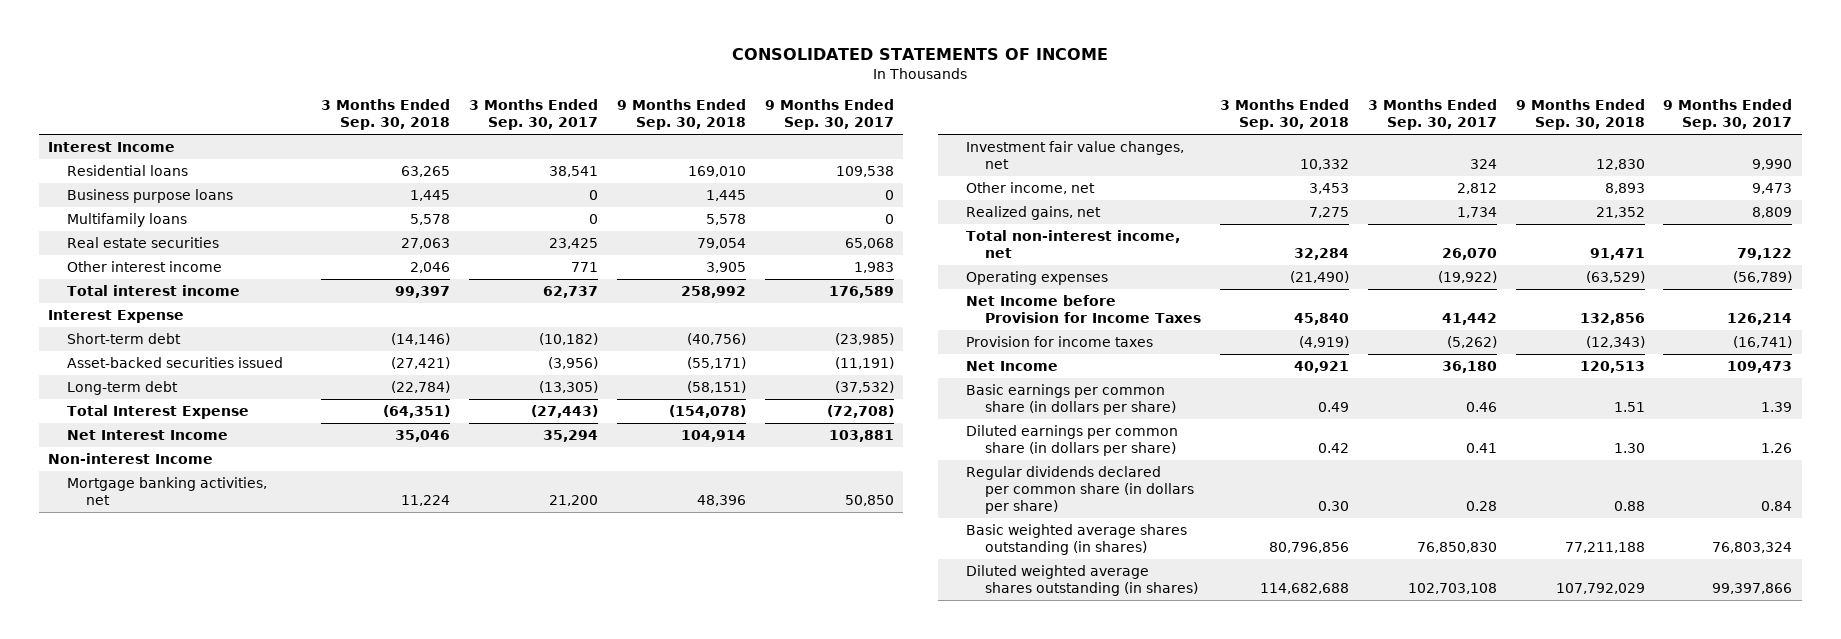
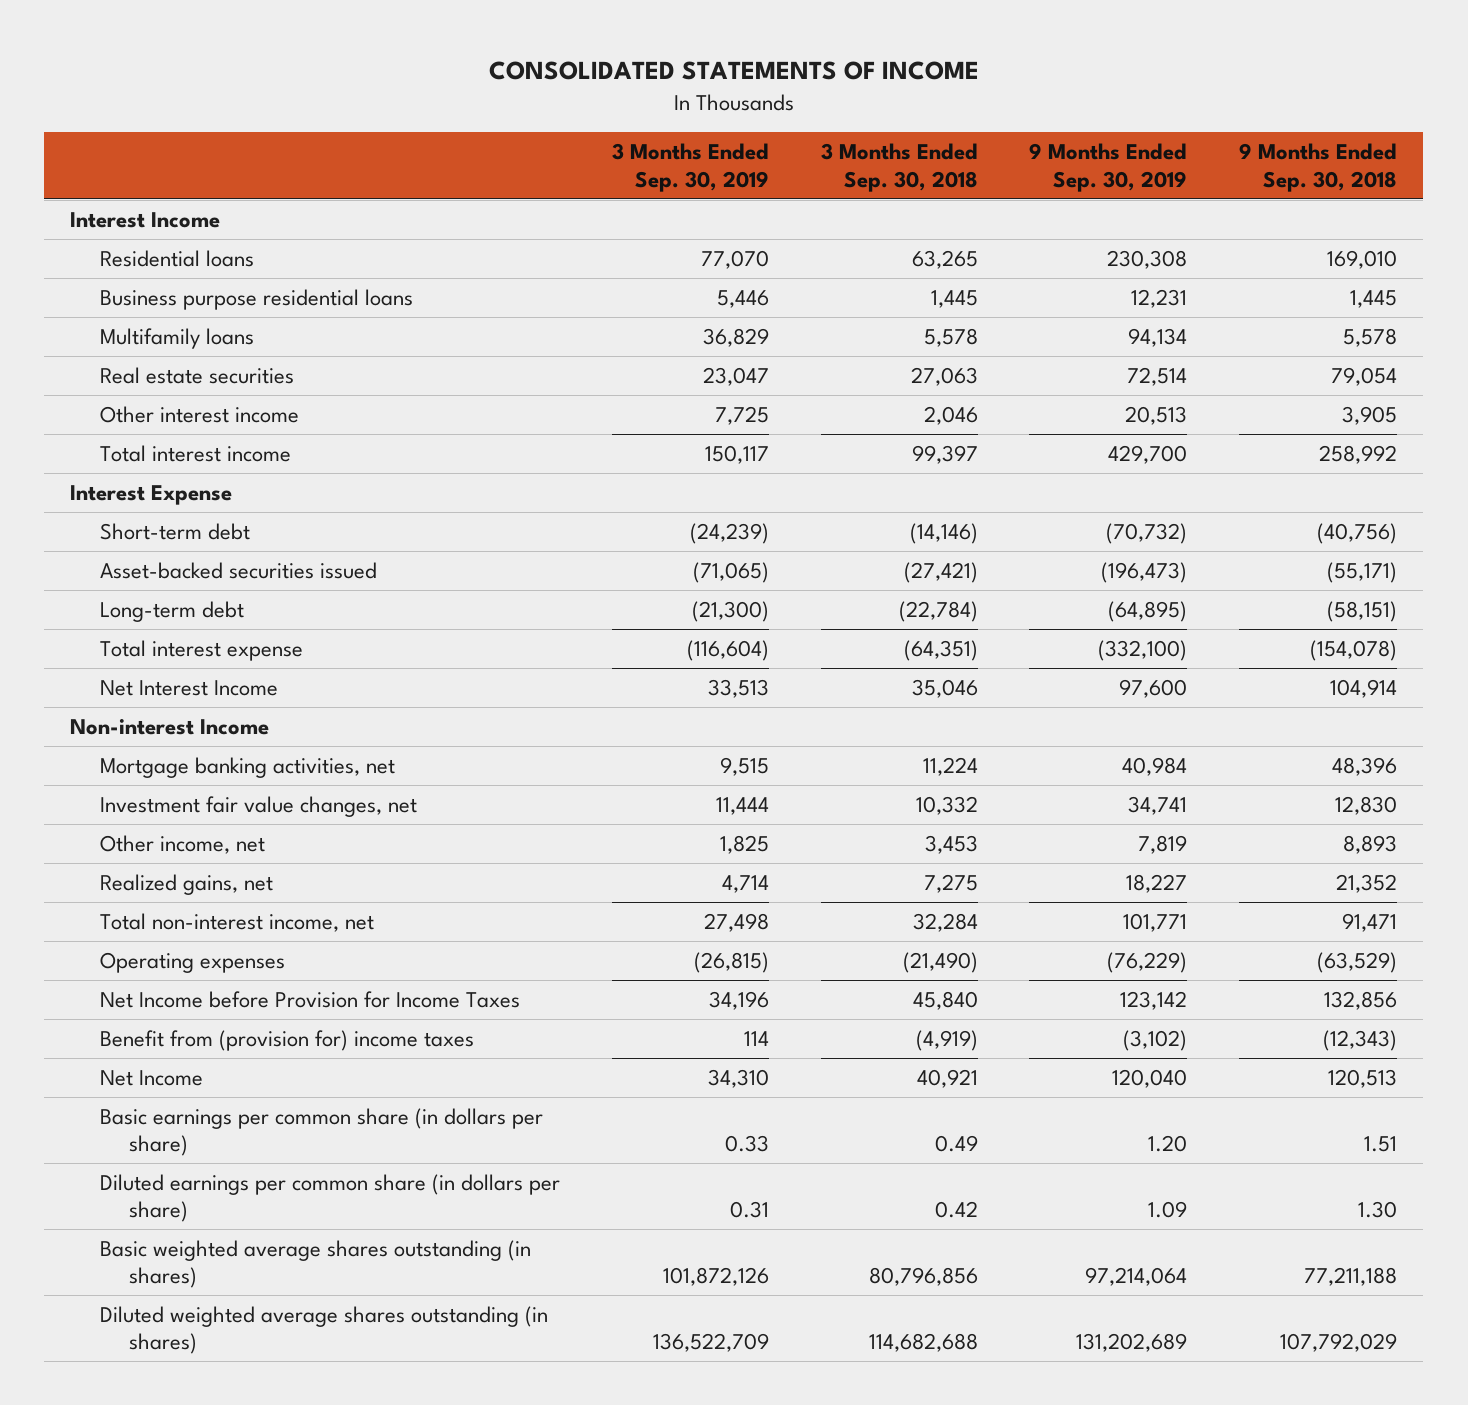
[468,99,598,130] 3 Months Ended Sep. 30, 2017 -> none
[764,99,894,130] 9 Months Ended Sep. 30, 2017 -> none
none -> [611,143,769,192] 3 Months Ended Sep. 30, 2019
none -> [1029,143,1188,192] 9 Months Ended Sep. 30, 2019
[67,189,234,204] Business purpose loans -> [99,288,413,310] Business purpose residential loans
[67,405,250,420] Total Interest Expense -> [99,639,303,661] Total interest expense
[965,336,1153,348] Provision for income taxes -> [99,1029,474,1051] Benefit from (provision for) income taxes
[965,466,1194,515] Regular dividends declared per common share (in dollars per share) -> none

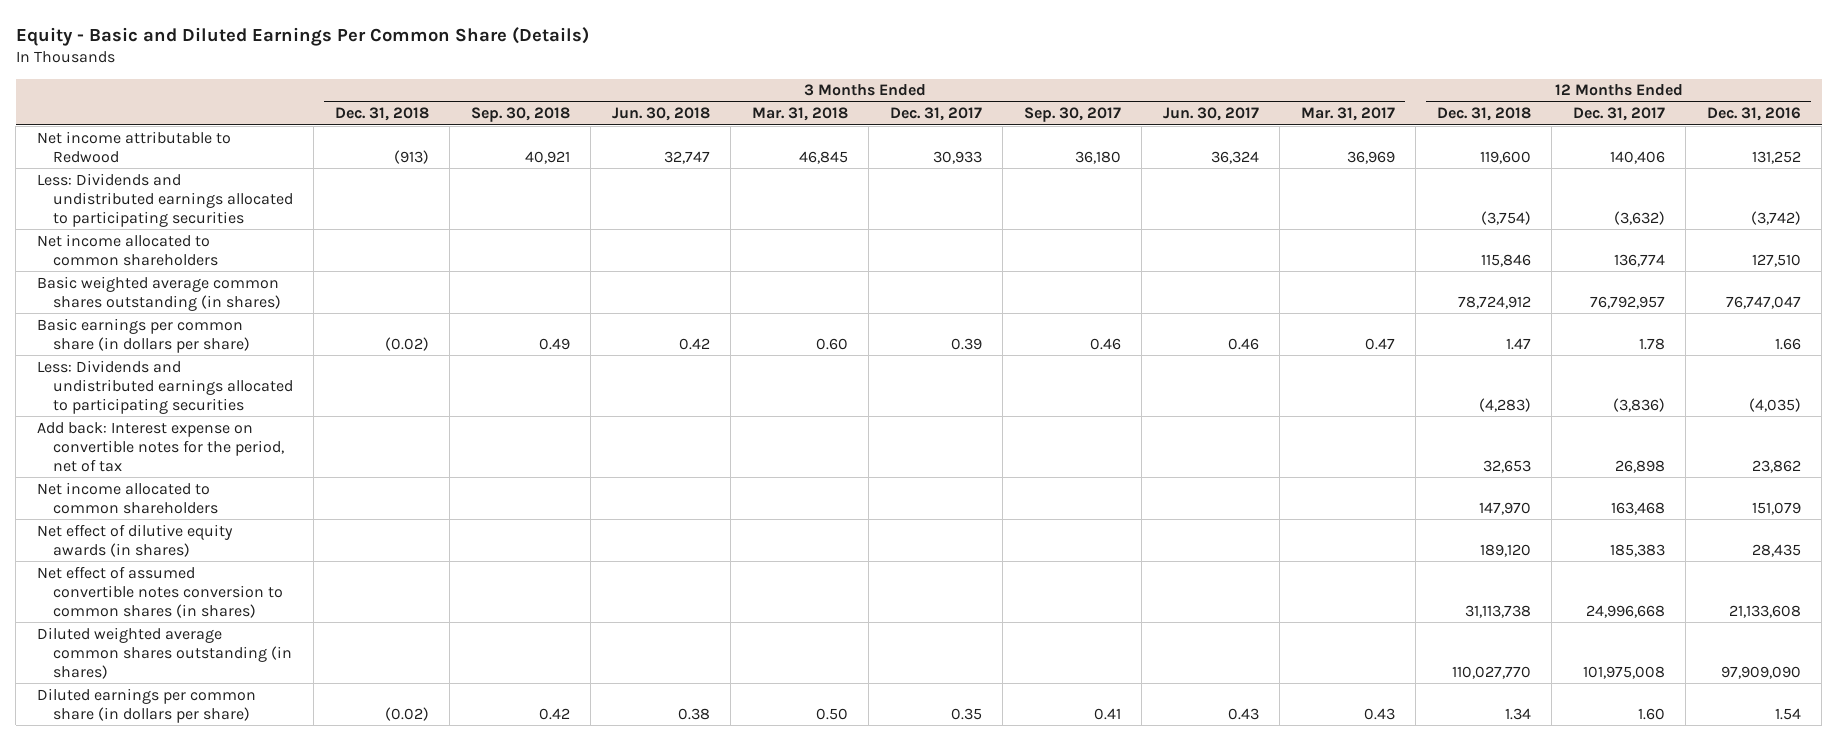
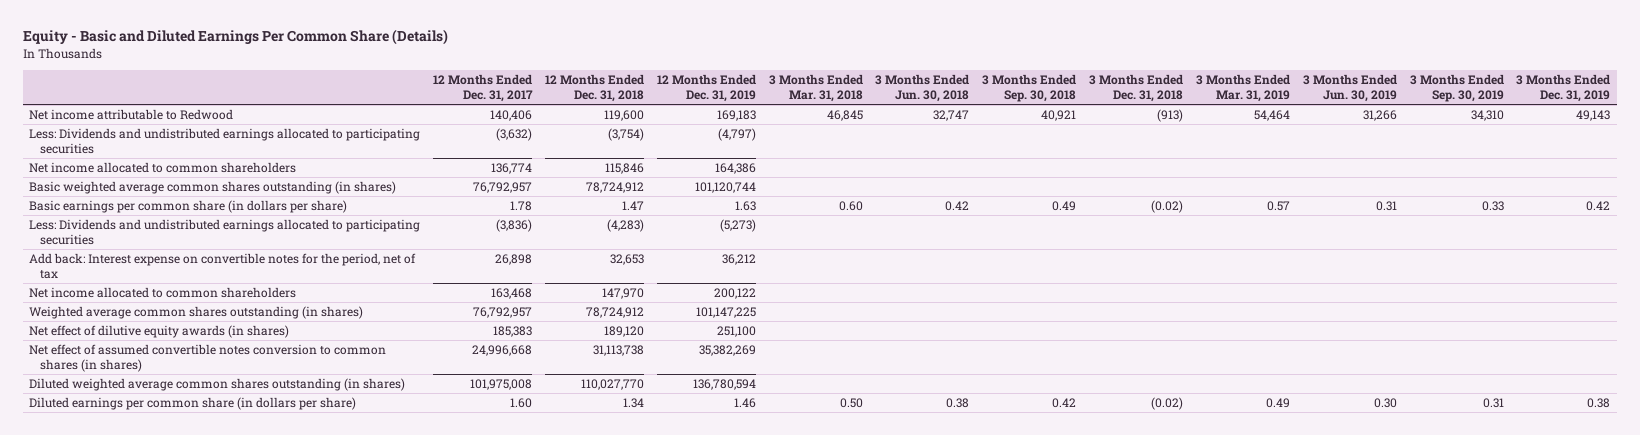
[889,107,982,122] Dec. 31, 2017 -> none
[1023,107,1121,123] Sep. 30, 2017 -> none
[1162,107,1259,122] Jun. 30, 2017 -> none
[1300,107,1395,122] Mar. 31, 2017 -> none
[1706,107,1801,122] Dec. 31, 2016 -> none
none -> [656,73,756,102] 12 Months Ended Dec. 31, 2019
none -> [1195,73,1290,102] 3 Months Ended Mar. 31, 2019
none -> [1302,73,1397,102] 3 Months Ended Jun. 30, 2019
none -> [1409,73,1504,102] 3 Months Ended Sep. 30, 2019
none -> [1516,73,1611,102] 3 Months Ended Dec. 31, 2019
none -> [29,306,364,320] Weighted average common shares outstanding (in shares)

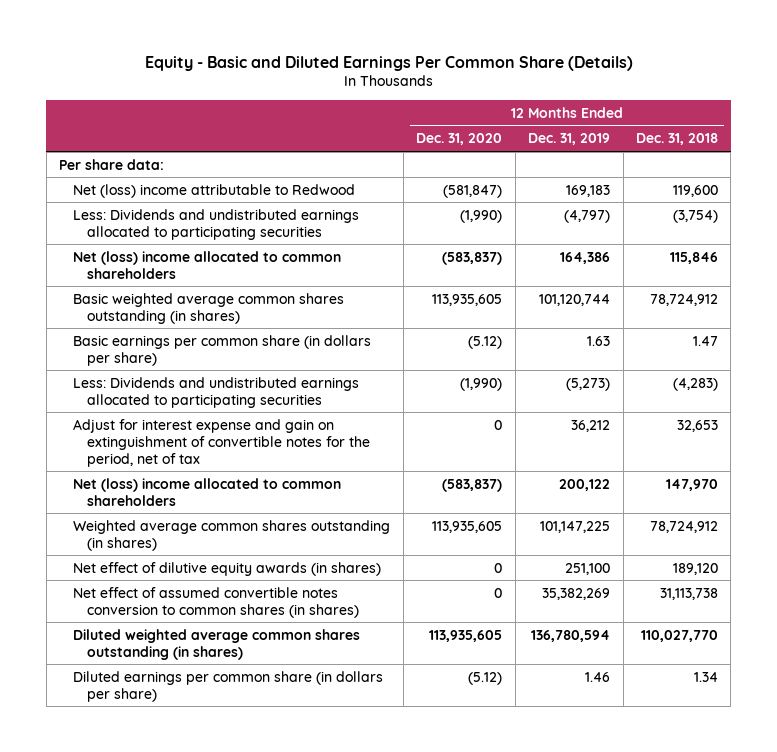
[433,73,534,102] 12 Months Ended Dec. 31, 2017 -> none
[768,73,863,102] 3 Months Ended Mar. 31, 2018 -> none
[875,73,970,102] 3 Months Ended Jun. 30, 2018 -> none
[982,73,1077,102] 3 Months Ended Sep. 30, 2018 -> none
[1089,73,1184,102] 3 Months Ended Dec. 31, 2018 -> none
[1195,73,1290,102] 3 Months Ended Mar. 31, 2019 -> none
[1302,73,1397,102] 3 Months Ended Jun. 30, 2019 -> none
[1409,73,1504,102] 3 Months Ended Sep. 30, 2019 -> none
[1516,73,1611,102] 3 Months Ended Dec. 31, 2019 -> none
none -> [416,133,503,146] Dec. 31, 2020
none -> [59,158,165,170] Per share data:
[29,109,234,121] Net income attributable to Redwood -> [73,183,356,198] Net (loss) income attributable to Redwood
[29,162,297,174] Net income allocated to common shareholders -> [73,250,342,279] Net (loss) income allocated to common shareholders
[29,253,417,280] Add back: Interest expense on convertible notes for the period, net of tax -> [73,418,371,467] Adjust for interest expense and gain on extinguishment of convertible notes for the period, net of tax
[29,287,297,299] Net income allocated to common shareholders -> [73,477,342,506] Net (loss) income allocated to common shareholders

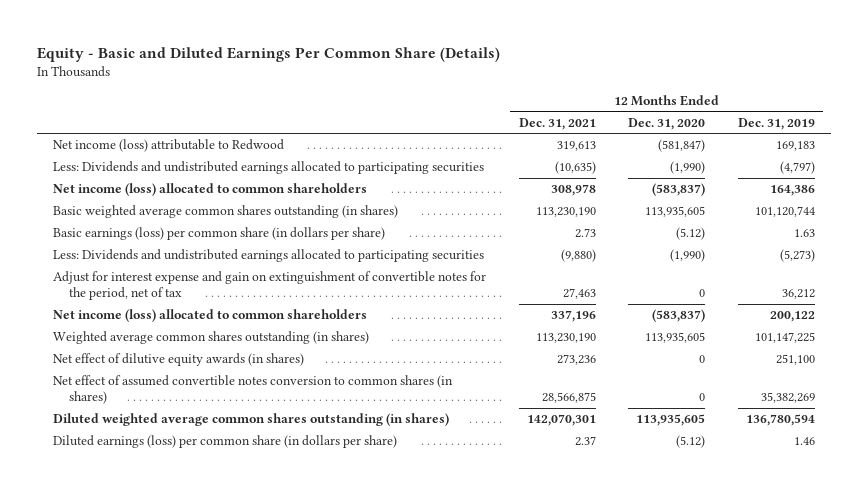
[635,133,718,146] Dec. 31, 2018 -> none
none -> [518,117,596,130] Dec. 31, 2021
[59,158,165,170] Per share data: -> none
[73,183,356,198] Net (loss) income attributable to Redwood -> [53,139,285,153] Net income (loss) attributable to Redwood
[73,250,342,279] Net (loss) income allocated to common shareholders -> [53,183,368,197] Net income (loss) allocated to common shareholders
[73,334,372,366] Basic earnings per common share (in dollars per share) -> [53,227,386,241] Basic earnings (loss) per common share (in dollars per share)
[73,477,342,506] Net (loss) income allocated to common shareholders -> [53,309,368,323] Net income (loss) allocated to common shareholders
[73,670,384,702] Diluted earnings per common share (in dollars per share) -> [53,435,398,449] Diluted earnings (loss) per common share (in dollars per share)

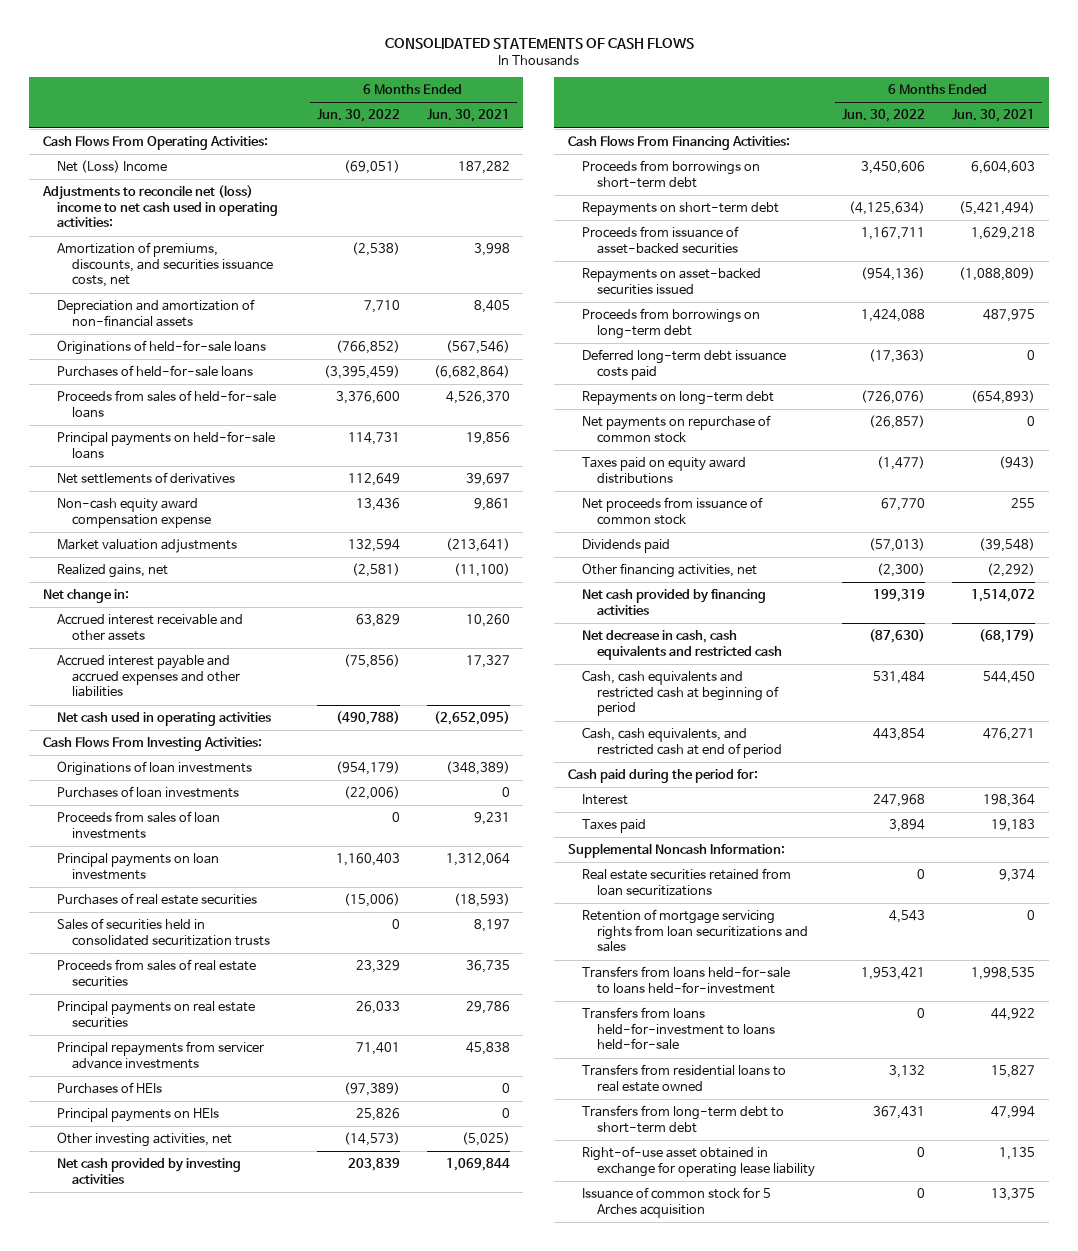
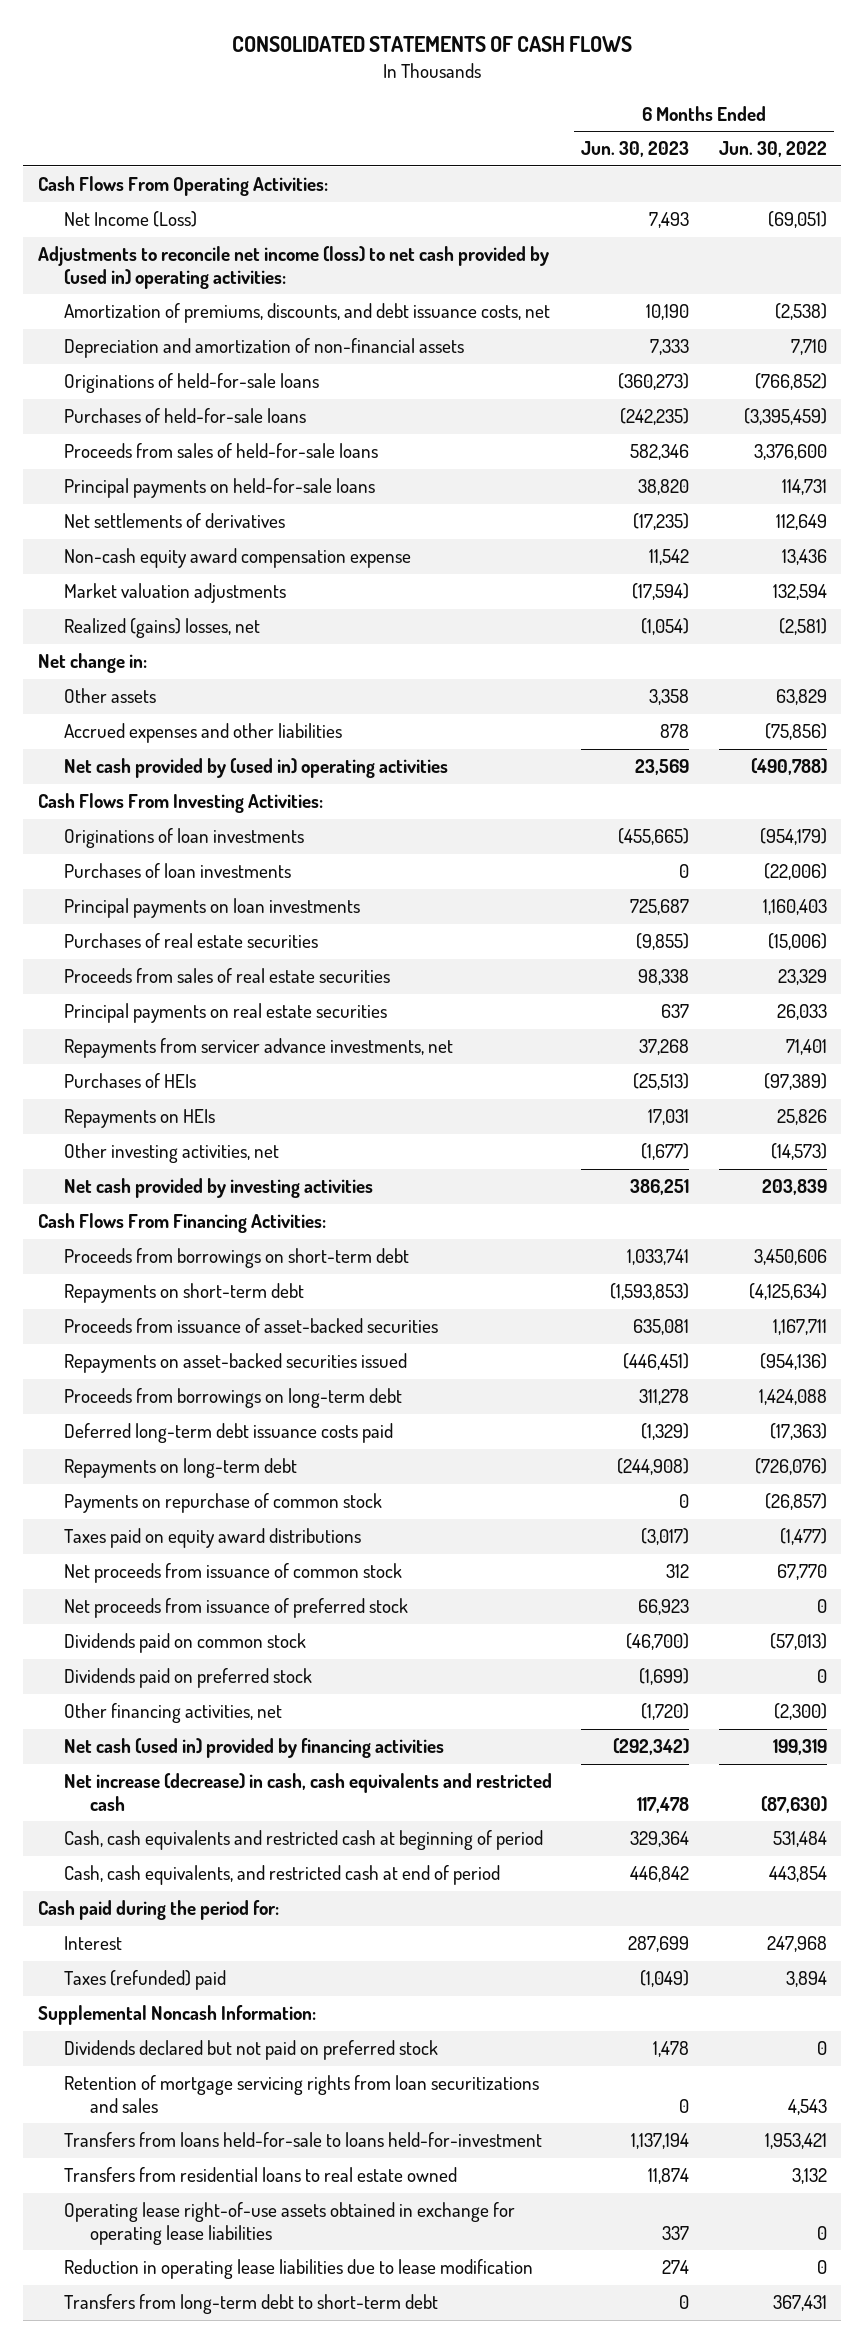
[426,109,510,123] Jun. 30, 2021 -> none
none -> [581,141,690,158] Jun. 30, 2023
[57,160,168,174] Net (Loss) Income -> [63,211,197,228] Net Income (Loss)
[41,185,279,228] Adjustments to reconcile net (loss) income to net cash used in operating activities: -> [37,246,549,289] Adjustments to reconcile net income (loss) to net cash provided by (used in) operating activities:
[57,242,273,288] Amortization of premiums, discounts, and securities issuance costs, net -> [63,303,550,324] Amortization of premiums, discounts, and debt issuance costs, net
[57,564,169,579] Realized gains, net -> [63,618,260,639] Realized (gains) losses, net
[57,614,244,641] Accrued interest receivable and other assets -> [63,688,156,704] Other assets
[57,655,240,698] Accrued interest payable and accrued expenses and other liabilities -> [63,723,342,744] Accrued expenses and other liabilities
[57,712,272,727] Net cash used in operating activities -> [63,758,448,779] Net cash provided by (used in) operating activities
[57,811,221,839] Proceeds from sales of loan investments -> none
[57,918,270,946] Sales of securities held in consolidated securitization trusts -> none
[57,1041,265,1069] Principal repayments from servicer advance investments -> [63,1038,453,1059] Repayments from servicer advance investments, net
[57,1108,220,1123] Principal payments on HEIs -> [63,1109,215,1129] Repayments on HEIs
[582,415,772,443] Net payments on repurchase of common stock -> [63,1493,382,1514] Payments on repurchase of common stock
none -> [63,1598,408,1619] Net proceeds from issuance of preferred stock
[582,539,671,554] Dividends paid -> [63,1633,306,1654] Dividends paid on common stock
none -> [63,1668,312,1689] Dividends paid on preferred stock
[582,589,767,615] Net cash provided by financing activities -> [63,1738,444,1759] Net cash (used in) provided by financing activities
[582,630,782,660] Net decrease in cash, cash equivalents and restricted cash -> [63,1773,552,1811] Net increase (decrease) in cash, cash equivalents and restricted cash
[582,819,647,834] Taxes paid -> [63,1970,226,1991] Taxes (refunded) paid
[582,868,792,896] Real estate securities retained from loan securitizations -> none
none -> [63,2040,438,2061] Dividends declared but not paid on preferred stock
[582,1007,775,1051] Transfers from loans held-for-investment to loans held-for-sale -> none
none -> [63,2202,515,2245] Operating lease right-of-use assets obtained in exchange for operating lease liabilities
none -> [63,2259,533,2280] Reduction in operating lease liabilities due to lease modification
[582,1146,815,1177] Right-of-use asset obtained in exchange for operating lease liability -> none
[582,1187,772,1218] Issuance of common stock for 5 Arches acquisition -> none

